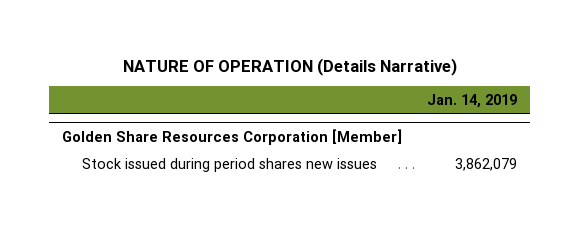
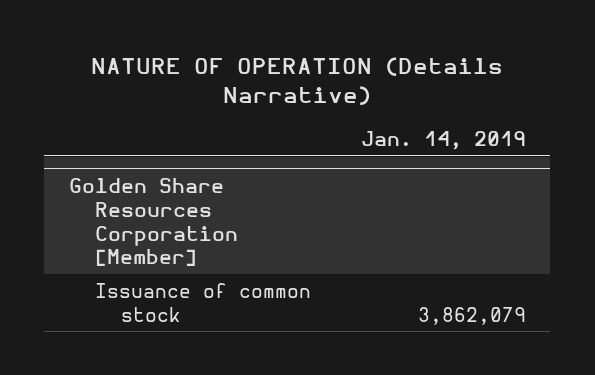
[81,157,377,172] Stock issued during period shares new issues -> [95,282,312,322] Issuance of common stock

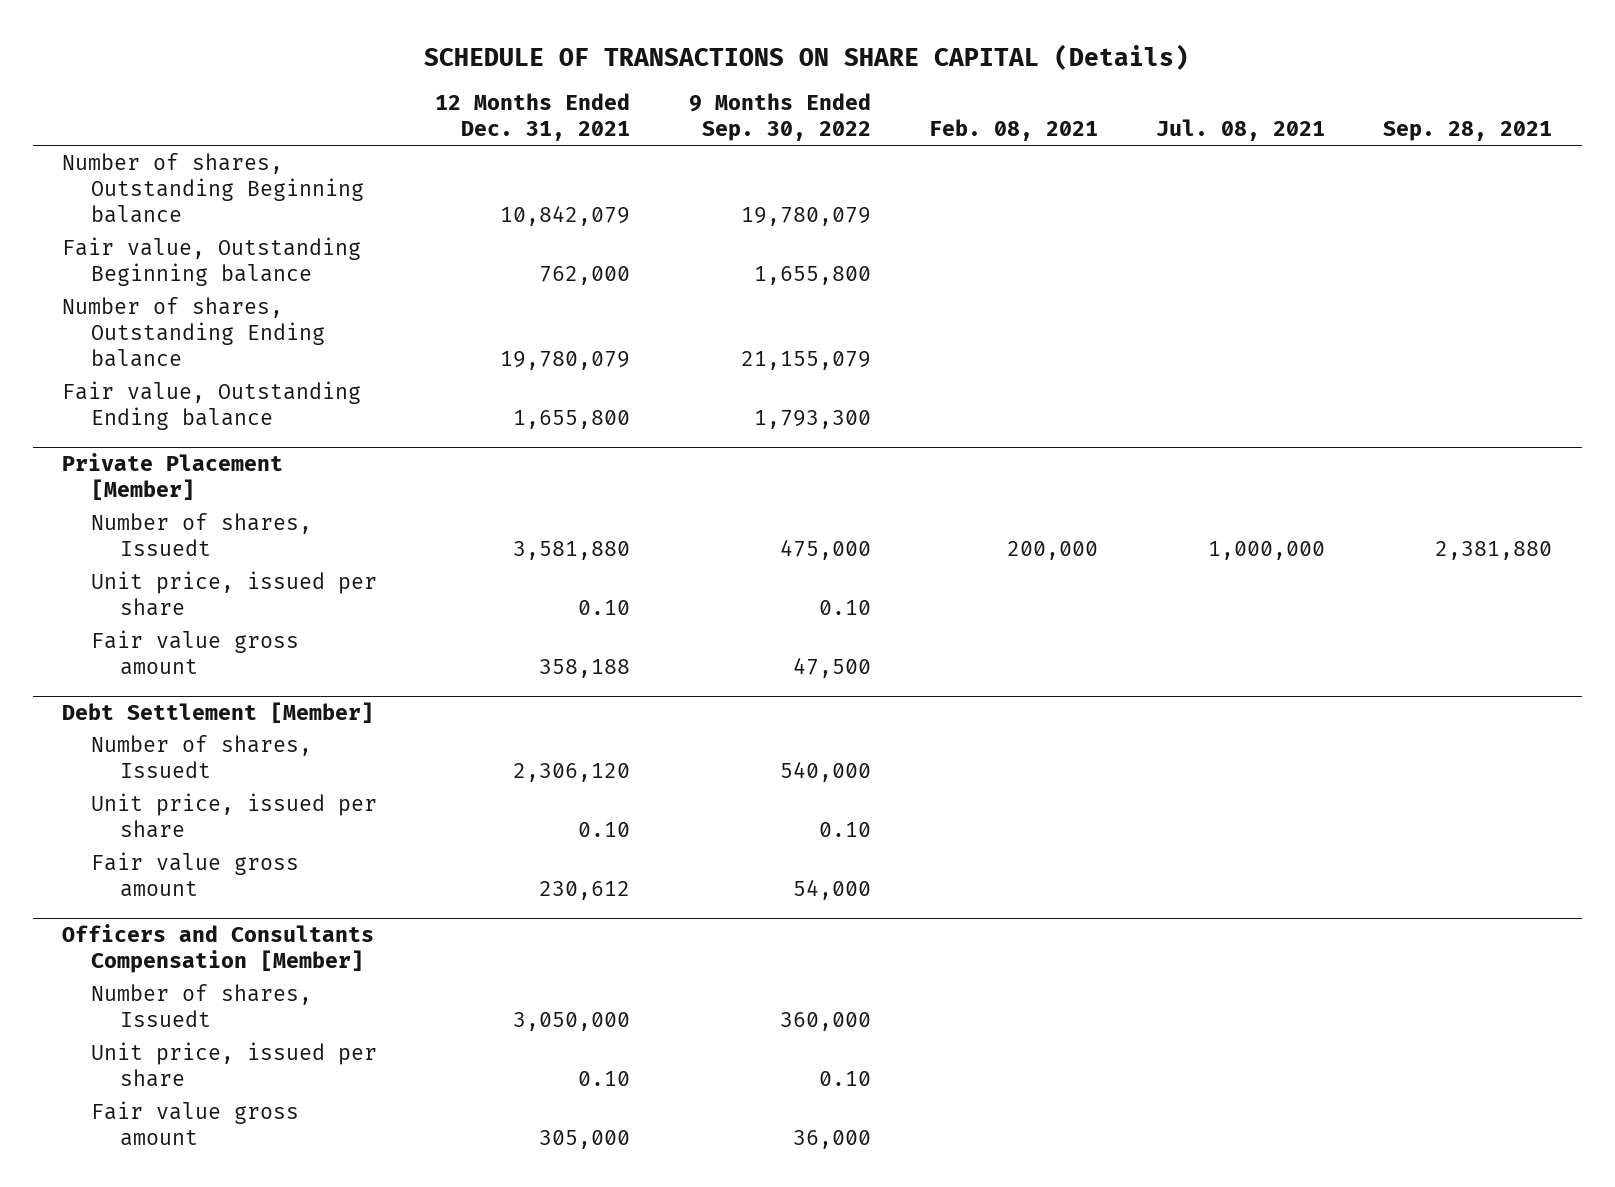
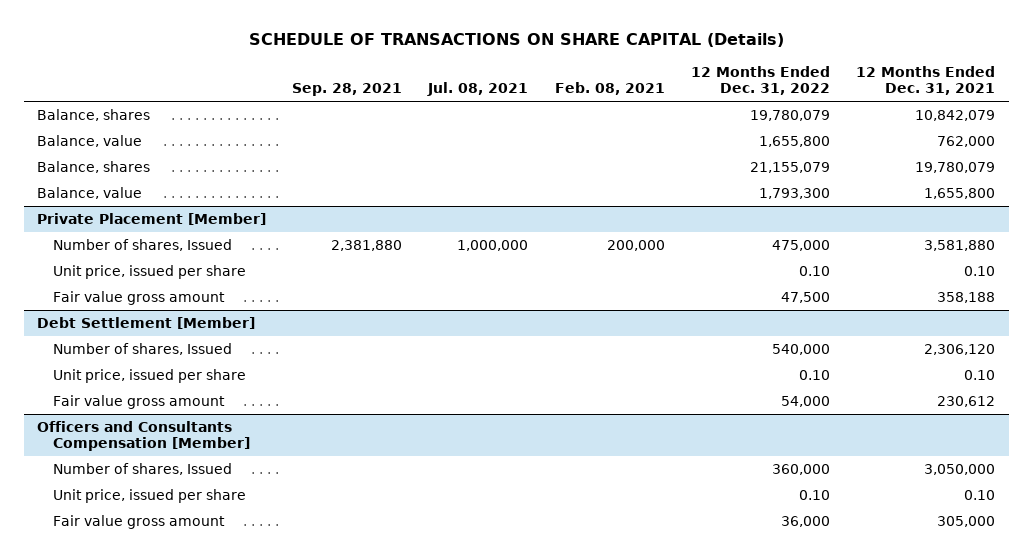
[688,93,871,142] 9 Months Ended Sep. 30, 2022 -> none
none -> [691,66,831,96] 12 Months Ended Dec. 31, 2022
[62,152,365,223] Number of shares, Outstanding Beginning balance -> [36,109,150,122] Balance, shares
[62,236,362,286] Fair value, Outstanding Beginning balance -> [36,135,142,148] Balance, value
[62,296,326,367] Number of shares, Outstanding Ending balance -> [36,161,150,174] Balance, shares
[62,380,362,430] Fair value, Outstanding Ending balance -> [36,187,142,200] Balance, value
[91,512,313,556] Number of shares, Issuedt -> [53,239,233,252] Number of shares, Issued
[91,734,313,778] Number of shares, Issuedt -> [53,343,233,356] Number of shares, Issued
[91,983,313,1027] Number of shares, Issuedt -> [53,463,233,476] Number of shares, Issued

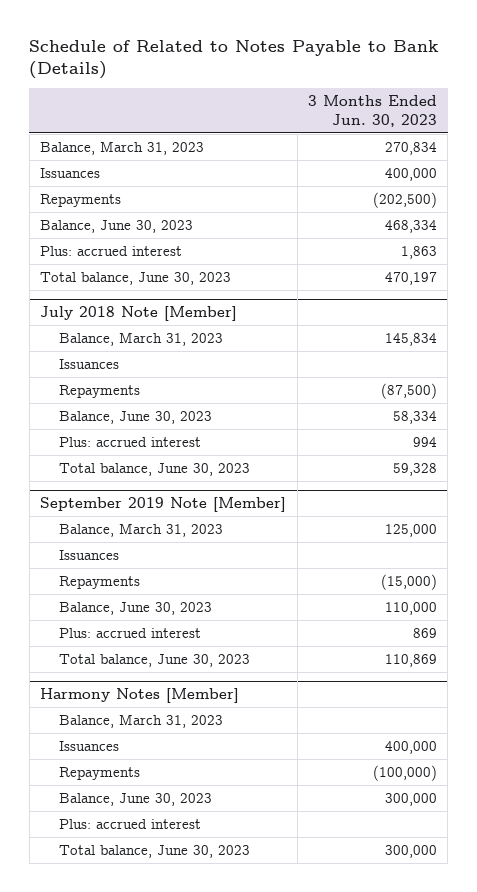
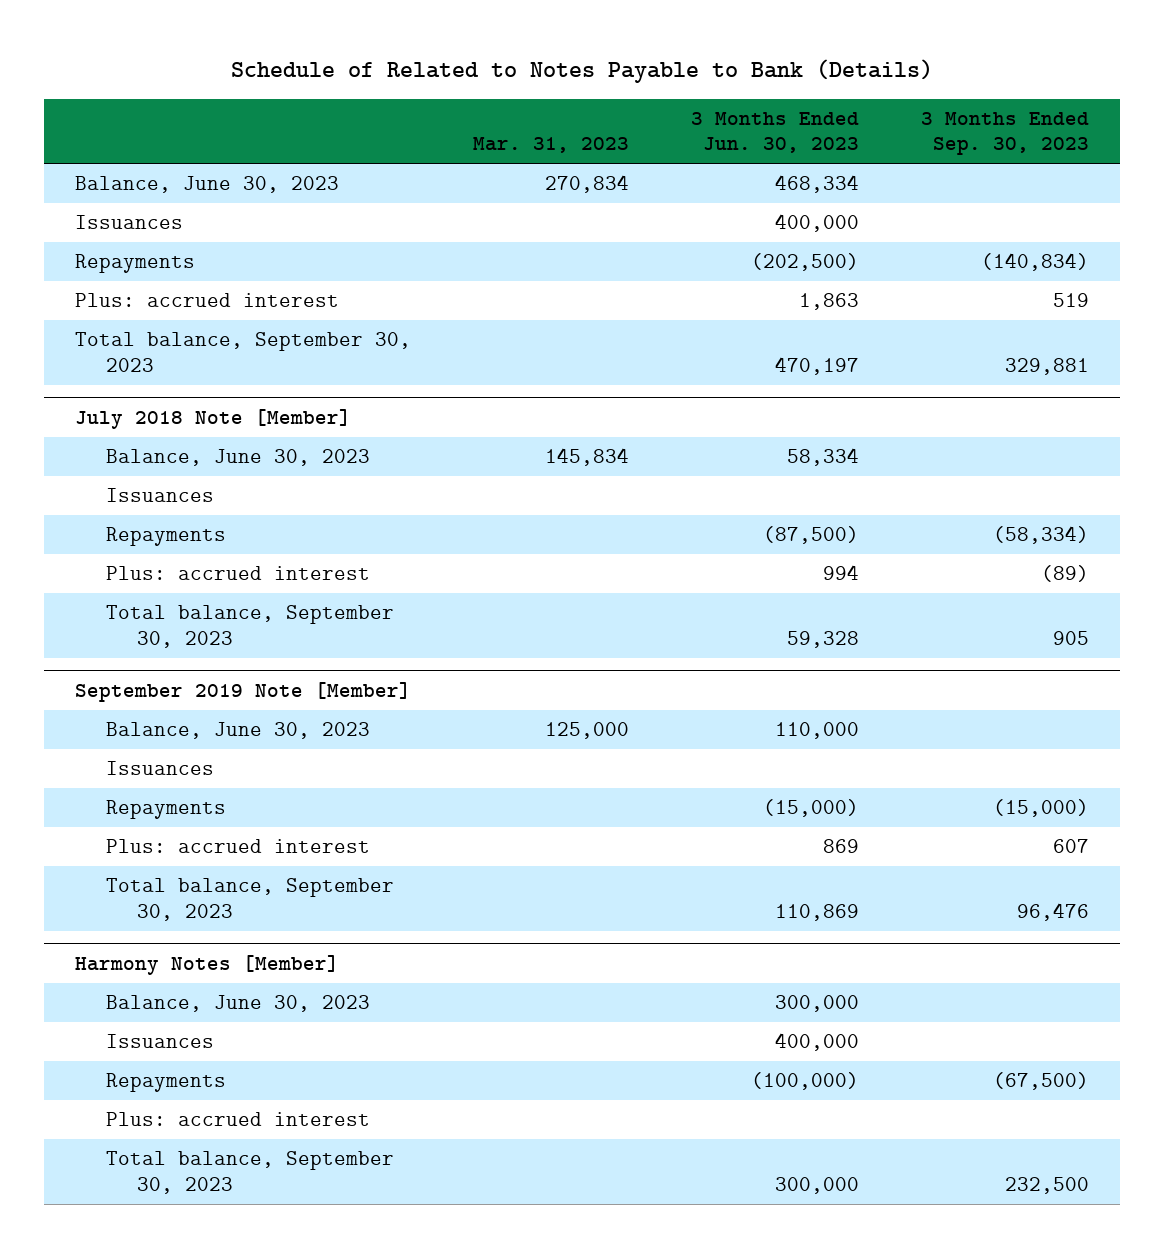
none -> [473,137,630,154] Mar. 31, 2023
none -> [920,111,1089,156] 3 Months Ended Sep. 30, 2023
[40,140,205,155] Balance, March 31, 2023 -> none
[40,219,194,233] Balance, June 30, 2023 -> [75,175,340,193] Balance, June 30, 2023
[40,271,232,285] Total balance, June 30, 2023 -> [75,331,412,372] Total balance, September 30, 2023
[59,331,224,346] Balance, March 31, 2023 -> none
[59,410,213,424] Balance, June 30, 2023 -> [106,448,371,466] Balance, June 30, 2023
[59,462,251,476] Total balance, June 30, 2023 -> [106,604,395,648] Total balance, September 30, 2023
[59,522,224,537] Balance, March 31, 2023 -> none
[59,601,213,615] Balance, June 30, 2023 -> [106,721,371,739] Balance, June 30, 2023
[59,653,251,667] Total balance, June 30, 2023 -> [106,877,395,921] Total balance, September 30, 2023
[59,713,224,728] Balance, March 31, 2023 -> none
[59,792,213,806] Balance, June 30, 2023 -> [106,994,371,1012] Balance, June 30, 2023
[59,844,251,858] Total balance, June 30, 2023 -> [106,1150,395,1194] Total balance, September 30, 2023

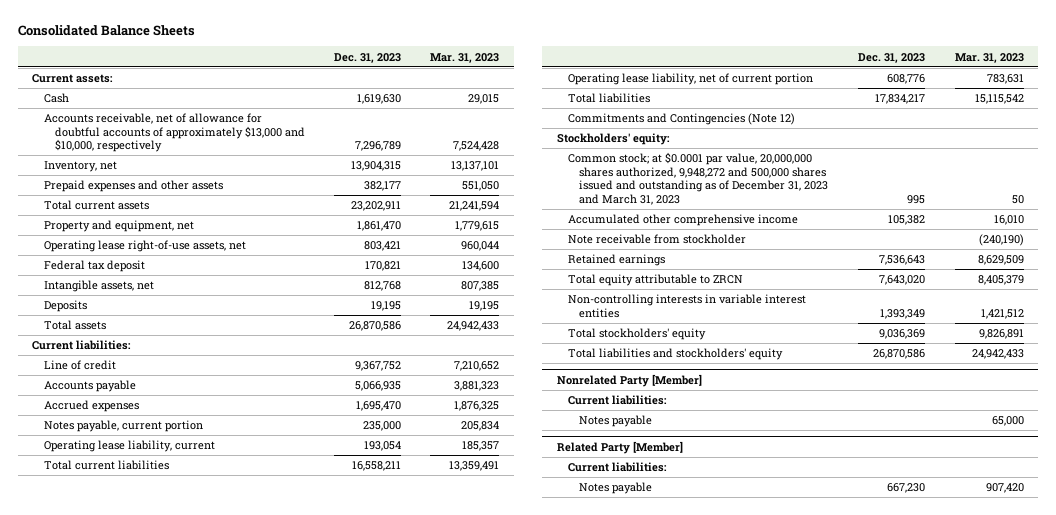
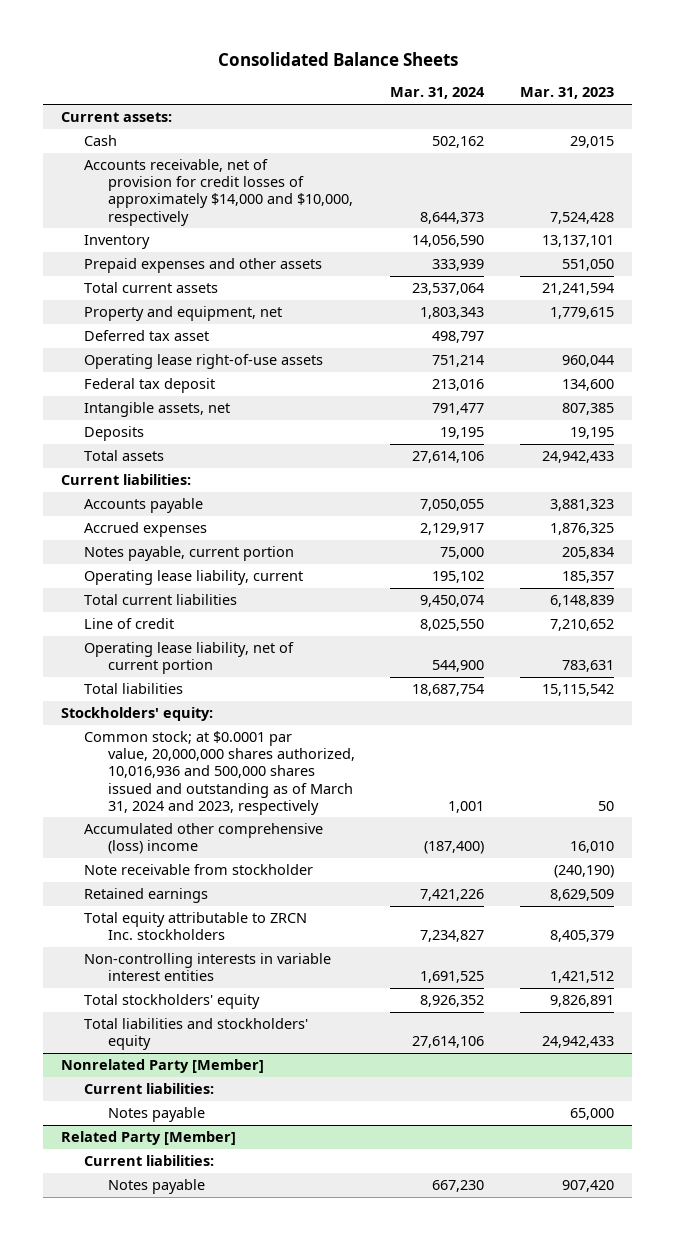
[334,52,402,63] Dec. 31, 2023 -> none
none -> [390,87,486,100] Mar. 31, 2024
[43,113,305,153] Accounts receivable, net of allowance for doubtful accounts of approximately $13,000 and $10,000, respectively -> [84,159,353,226] Accounts receivable, net of provision for credit losses of approximately $14,000 and $10,000, respectively
[43,161,117,173] Inventory, net -> [84,235,151,250] Inventory
none -> [84,330,210,342] Deferred tax asset
[43,240,246,253] Operating lease right-of-use assets, net -> [84,354,324,370] Operating lease right-of-use assets
[449,461,500,472] 13,359,491 -> [550,595,615,608] 6,148,839
[43,360,116,371] Line of credit -> [84,618,175,630] Line of credit
[567,113,795,126] Commitments and Contingencies (Note 12) -> none
[567,152,829,205] Common stock; at $0.0001 par value, 20,000,000 shares authorized, 9,948,272 and 500,000 shares issued and outstanding as of December 31, 2023 and March 31, 2023 -> [84,731,355,815] Common stock; at $0.0001 par value, 20,000,000 shares authorized, 10,016,936 and 500,000 shares issued and outstanding as of March 31, 2024 and 2023, respectively
[567,214,798,227] Accumulated other comprehensive income -> [84,823,324,855] Accumulated other comprehensive (loss) income
[567,274,743,287] Total equity attributable to ZRCN -> [84,912,308,941] Total equity attributable to ZRCN Inc. stockholders

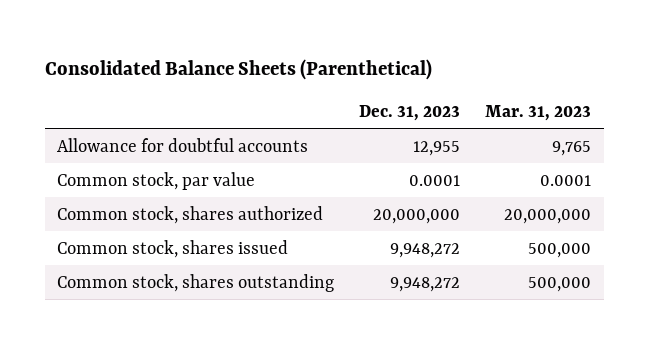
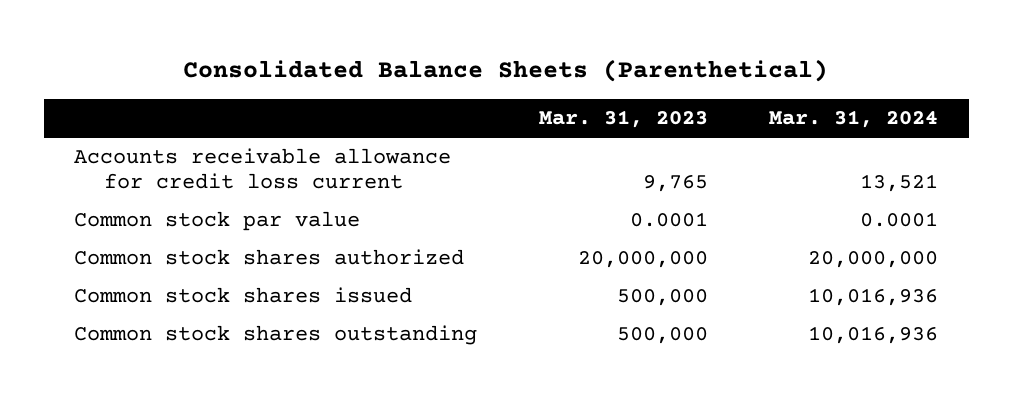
[359,104,461,121] Dec. 31, 2023 -> none
none -> [769,110,939,129] Mar. 31, 2024
[57,137,309,152] Allowance for doubtful accounts -> [74,148,452,190] Accounts receivable allowance for credit loss current
[57,171,256,190] Common stock, par value -> [74,211,361,232] Common stock par value
[57,205,324,224] Common stock, shares authorized -> [74,249,465,266] Common stock shares authorized
[57,239,289,258] Common stock, shares issued -> [74,287,413,304] Common stock shares issued
[57,273,335,292] Common stock, shares outstanding -> [74,325,478,346] Common stock shares outstanding

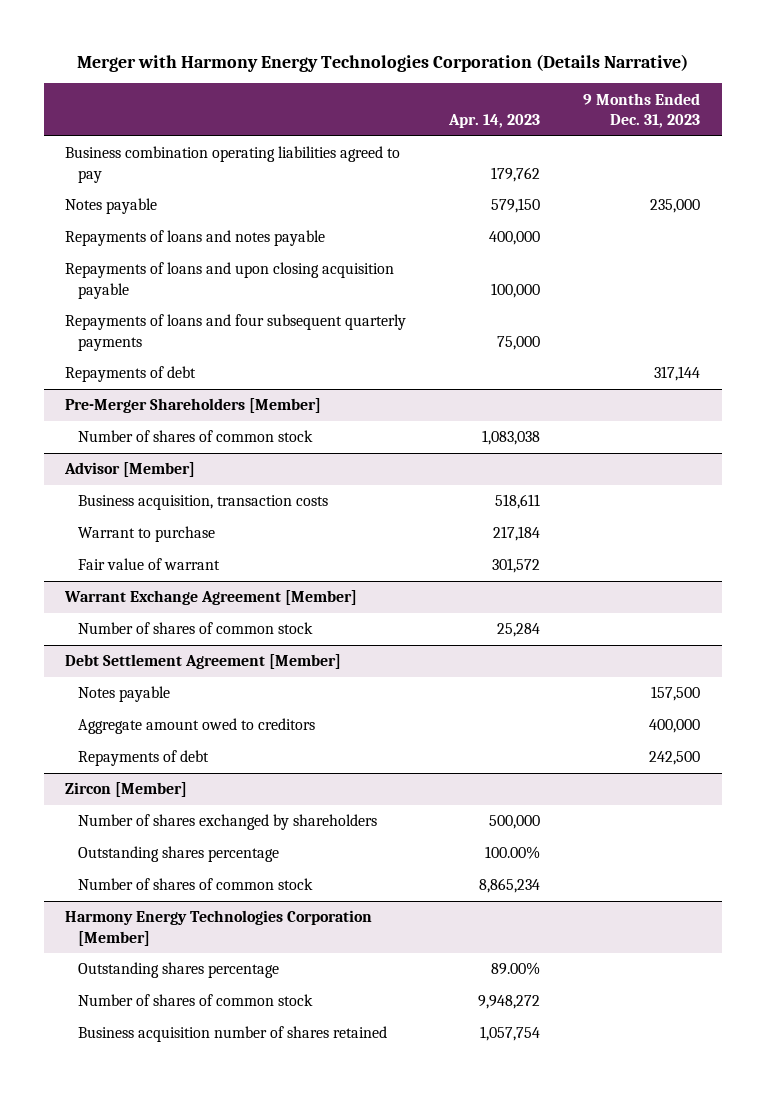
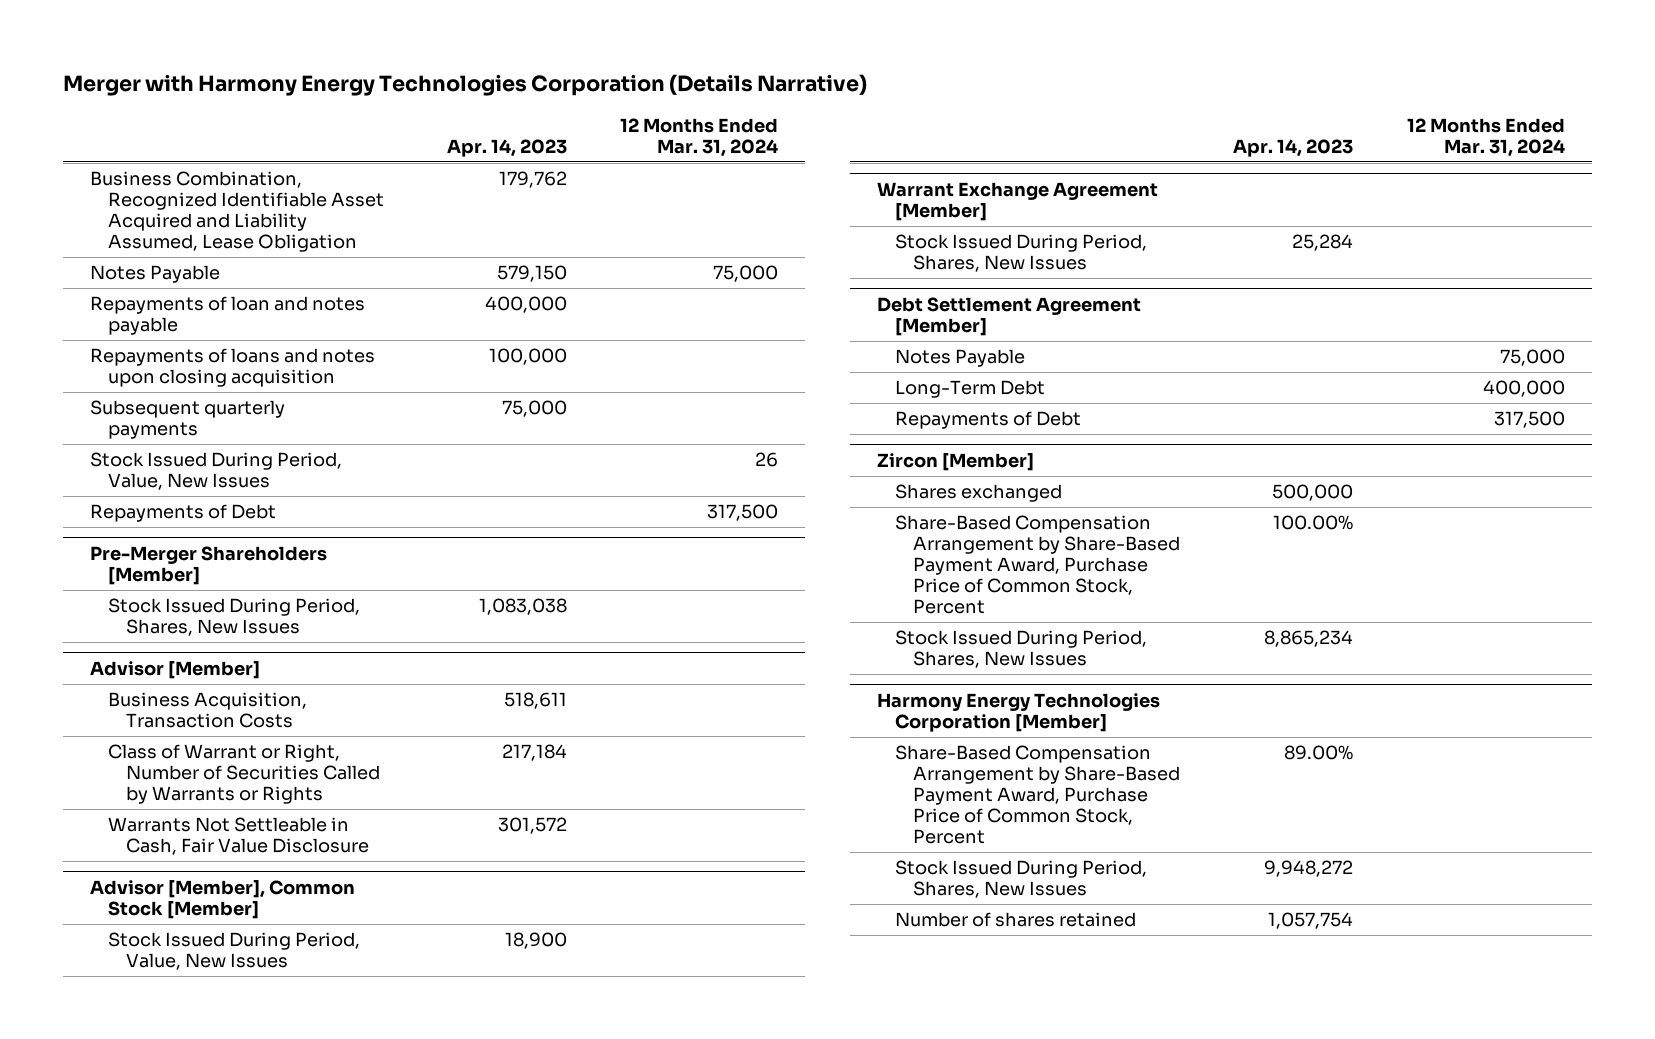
[583,92,701,128] 9 Months Ended Dec. 31, 2023 -> none
none -> [620,117,779,157] 12 Months Ended Mar. 31, 2024
[65,146,401,183] Business combination operating liabilities agreed to pay -> [90,171,385,253] Business Combination, Recognized Identifiable Asset Acquired and Liability Assumed, Lease Obligation
[65,198,158,215] Notes payable -> [90,265,221,284] Notes Payable
[65,230,326,247] Repayments of loans and notes payable -> [90,296,366,336] Repayments of loan and notes payable
[65,262,395,299] Repayments of loans and upon closing acquisition payable -> [90,348,376,388] Repayments of loans and notes upon closing acquisition
[65,314,407,351] Repayments of loans and four subsequent quarterly payments -> [90,400,286,440] Subsequent quarterly payments
none -> [90,452,343,491] Stock Issued During Period, Value, New Issues
[65,366,197,383] Repayments of debt -> [90,504,277,523] Repayments of Debt
[77,430,313,443] Number of shares of common stock -> [108,598,361,637] Stock Issued During Period, Shares, New Issues
[77,495,328,511] Business acquisition, transaction costs -> [108,692,308,729] Business Acquisition, Transaction Costs
[77,526,215,543] Warrant to purchase -> [108,744,381,805] Class of Warrant or Right, Number of Securities Called by Warrants or Rights
[77,558,220,571] Fair value of warrant -> [108,817,370,856] Warrants Not Settleable in Cash, Fair Value Disclosure
none -> [90,879,356,919] Advisor [Member], Common Stock [Member]
none -> [108,932,361,971] Stock Issued During Period, Value, New Issues
[77,622,313,635] Number of shares of common stock -> [894,234,1147,273] Stock Issued During Period, Shares, New Issues
[77,686,170,703] Notes payable -> [894,349,1025,368] Notes Payable
[77,718,315,735] Aggregate amount owed to creditors -> [894,380,1045,399] Long-Term Debt
[77,750,209,767] Repayments of debt -> [894,411,1081,430] Repayments of Debt
[77,814,377,831] Number of shares exchanged by shareholders -> [894,484,1062,503] Shares exchanged
[77,846,279,863] Outstanding shares percentage -> [894,515,1180,615] Share-Based Compensation Arrangement by Share-Based Payment Award, Purchase Price of Common Stock, Percent
[77,878,313,891] Number of shares of common stock -> [894,630,1147,669] Stock Issued During Period, Shares, New Issues
[77,962,279,979] Outstanding shares percentage -> [894,745,1180,845] Share-Based Compensation Arrangement by Share-Based Payment Award, Purchase Price of Common Stock, Percent
[77,994,313,1007] Number of shares of common stock -> [894,860,1147,899] Stock Issued During Period, Shares, New Issues
[77,1026,387,1043] Business acquisition number of shares retained -> [894,912,1136,928] Number of shares retained

